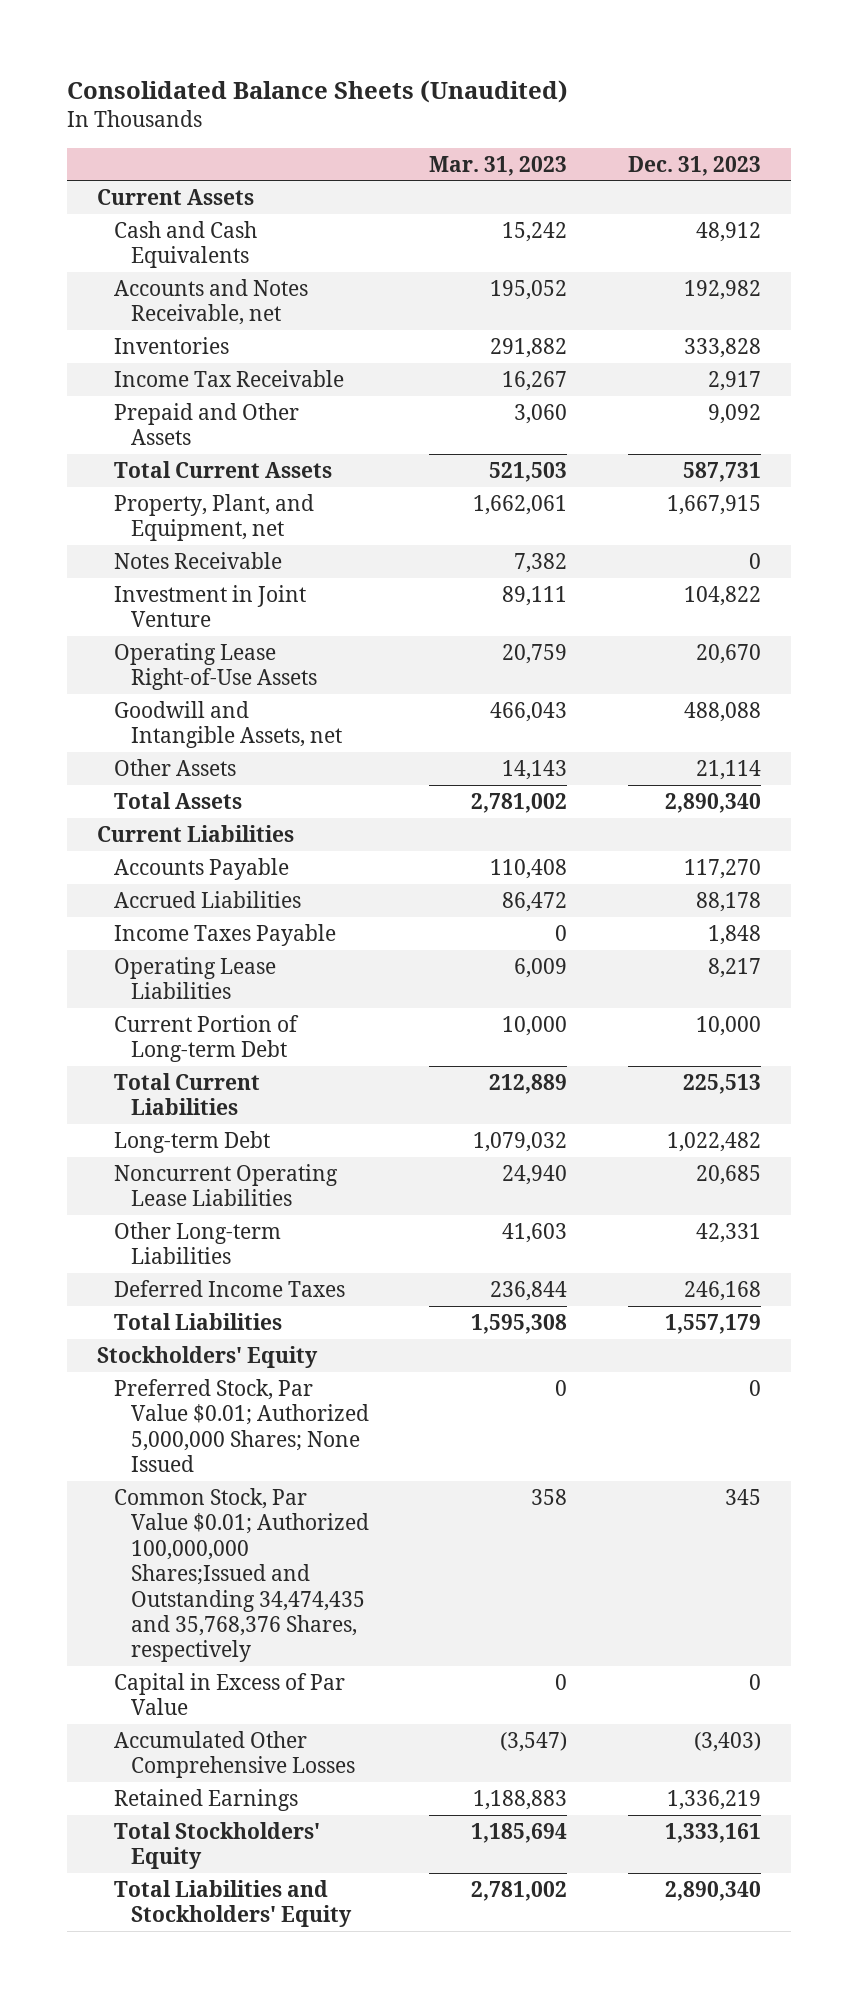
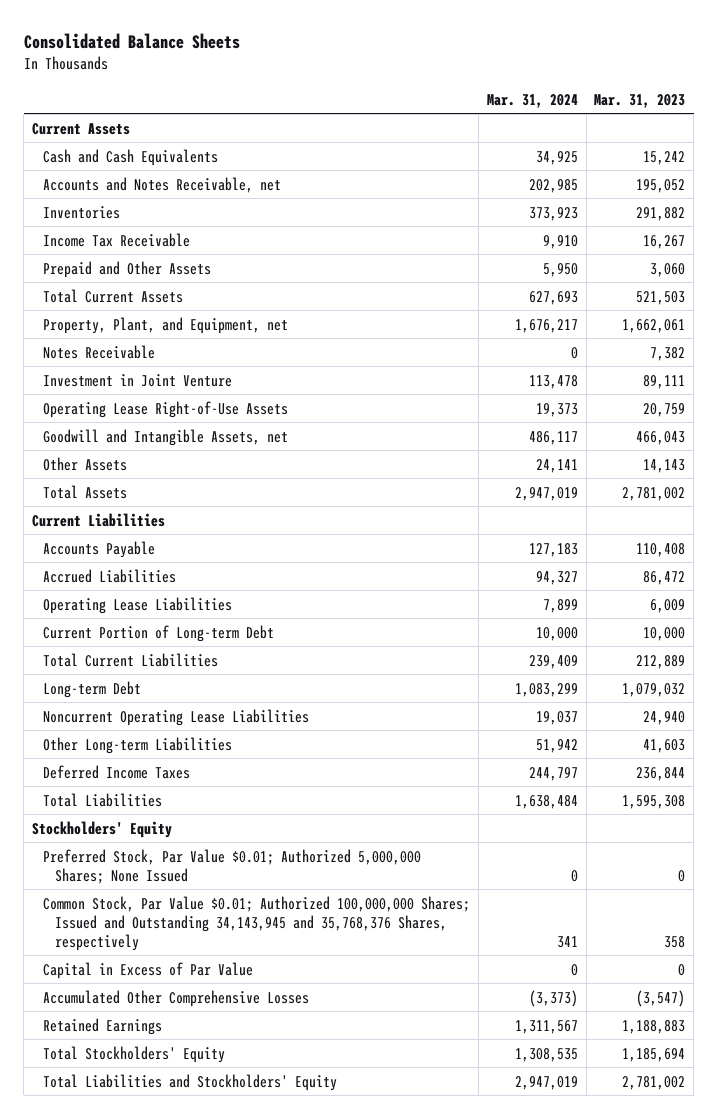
[66,79,568,103] Consolidated Balance Sheets (Unaudited) -> [23,33,240,50] Consolidated Balance Sheets
[627,155,761,176] Dec. 31, 2023 -> none
none -> [486,93,578,108] Mar. 31, 2024
[113,923,336,946] Income Taxes Payable -> none
[113,1487,369,1663] Common Stock, Par Value $0.01; Authorized 100,000,000 Shares;Issued and Outstanding 34,474,435 and 35,768,376 Shares, respectively -> [43,895,471,951] Common Stock, Par Value $0.01; Authorized 100,000,000 Shares; Issued and Outstanding 34,143,945 and 35,768,376 Shares, respectively

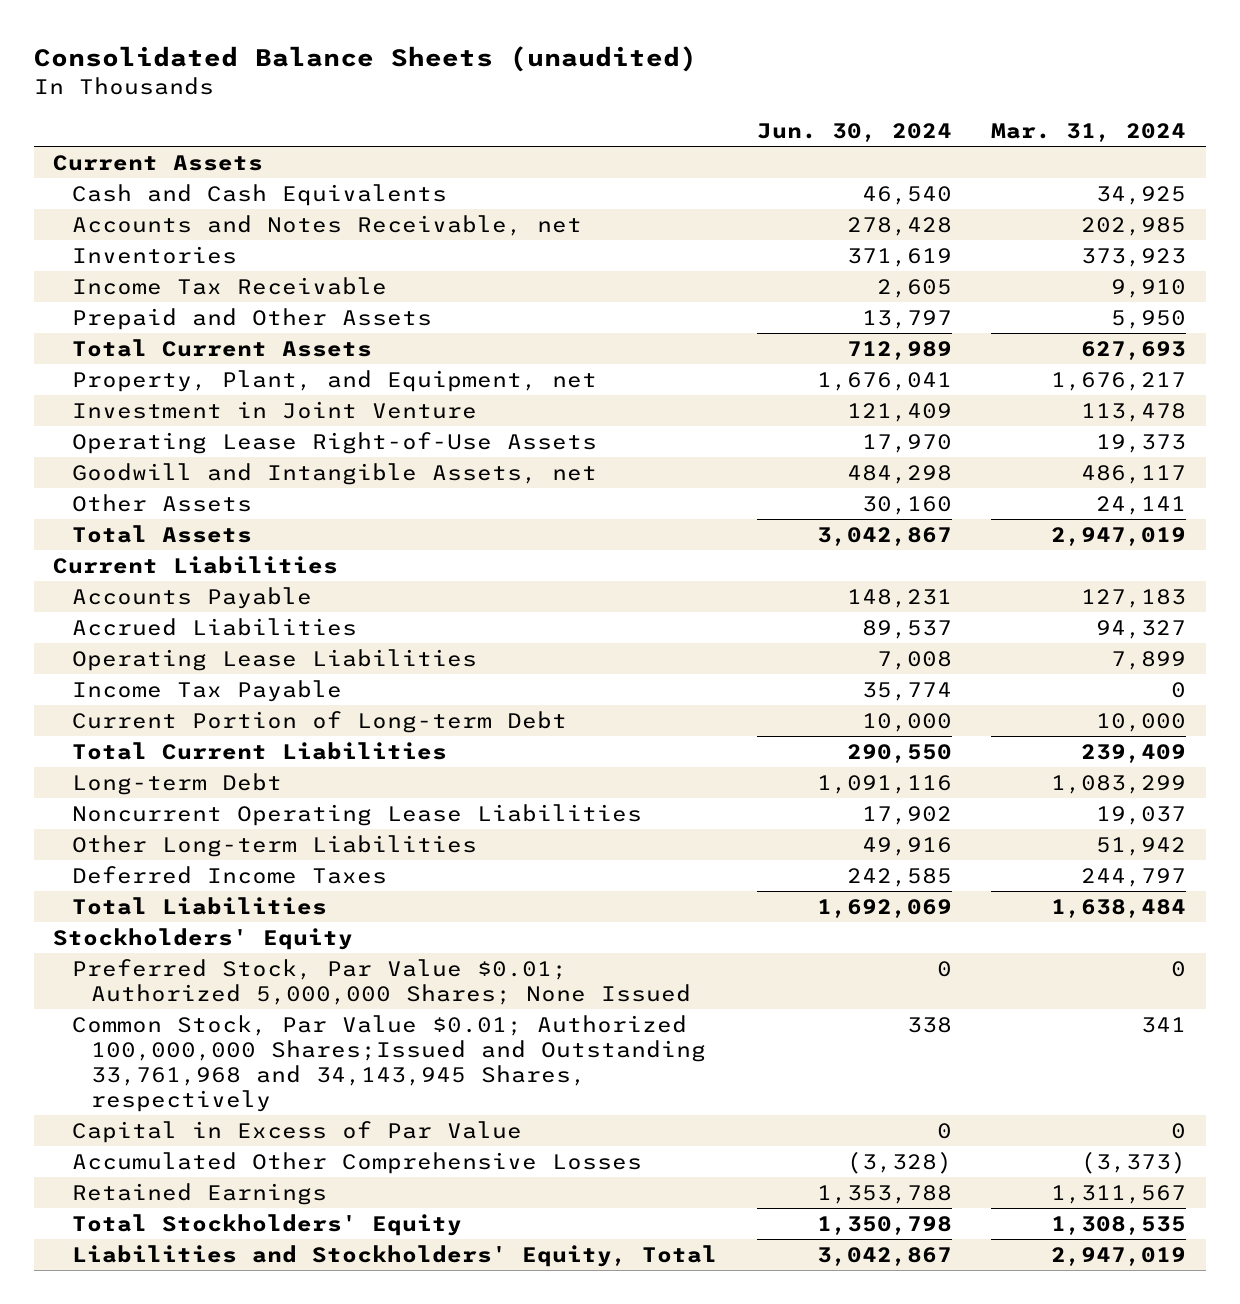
[23,33,240,50] Consolidated Balance Sheets -> [33,46,697,73] Consolidated Balance Sheets (unaudited)
[594,93,686,108] Mar. 31, 2023 -> none
none -> [756,123,952,143] Jun. 30, 2024
[43,344,156,359] Notes Receivable -> none
none -> [72,679,343,702] Income Tax Payable
[43,895,471,951] Common Stock, Par Value $0.01; Authorized 100,000,000 Shares; Issued and Outstanding 34,143,945 and 35,768,376 Shares, respectively -> [72,1014,707,1112] Common Stock, Par Value $0.01; Authorized 100,000,000 Shares;Issued and Outstanding 33,761,968 and 34,143,945 Shares, respectively
[43,1073,338,1091] Total Liabilities and Stockholders' Equity -> [72,1244,718,1267] Liabilities and Stockholders' Equity, Total

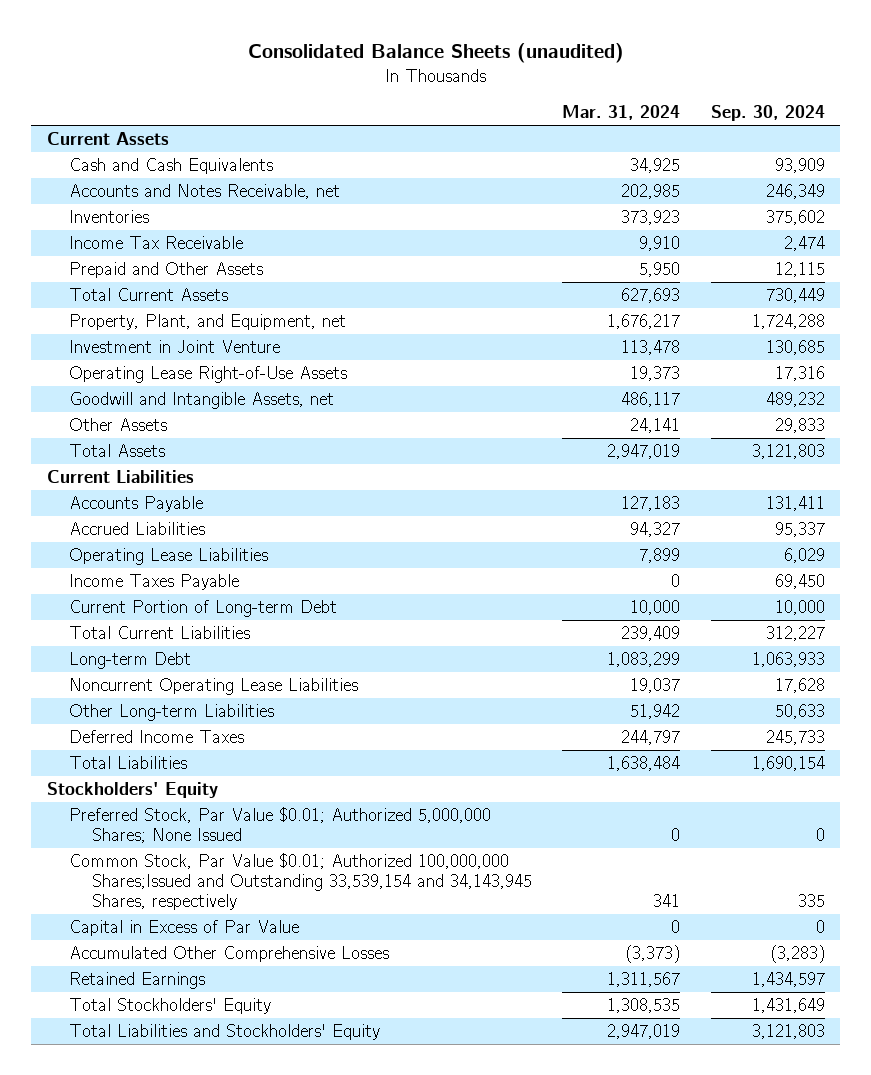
[756,123,952,143] Jun. 30, 2024 -> none
none -> [710,105,825,122] Sep. 30, 2024
[72,679,343,702] Income Tax Payable -> [69,574,240,591] Income Taxes Payable
[72,1014,707,1112] Common Stock, Par Value $0.01; Authorized 100,000,000 Shares;Issued and Outstanding 33,761,968 and 34,143,945 Shares, respectively -> [69,853,532,911] Common Stock, Par Value $0.01; Authorized 100,000,000 Shares;Issued and Outstanding 33,539,154 and 34,143,945 Shares, respectively
[72,1244,718,1267] Liabilities and Stockholders' Equity, Total -> [69,1024,381,1041] Total Liabilities and Stockholders' Equity

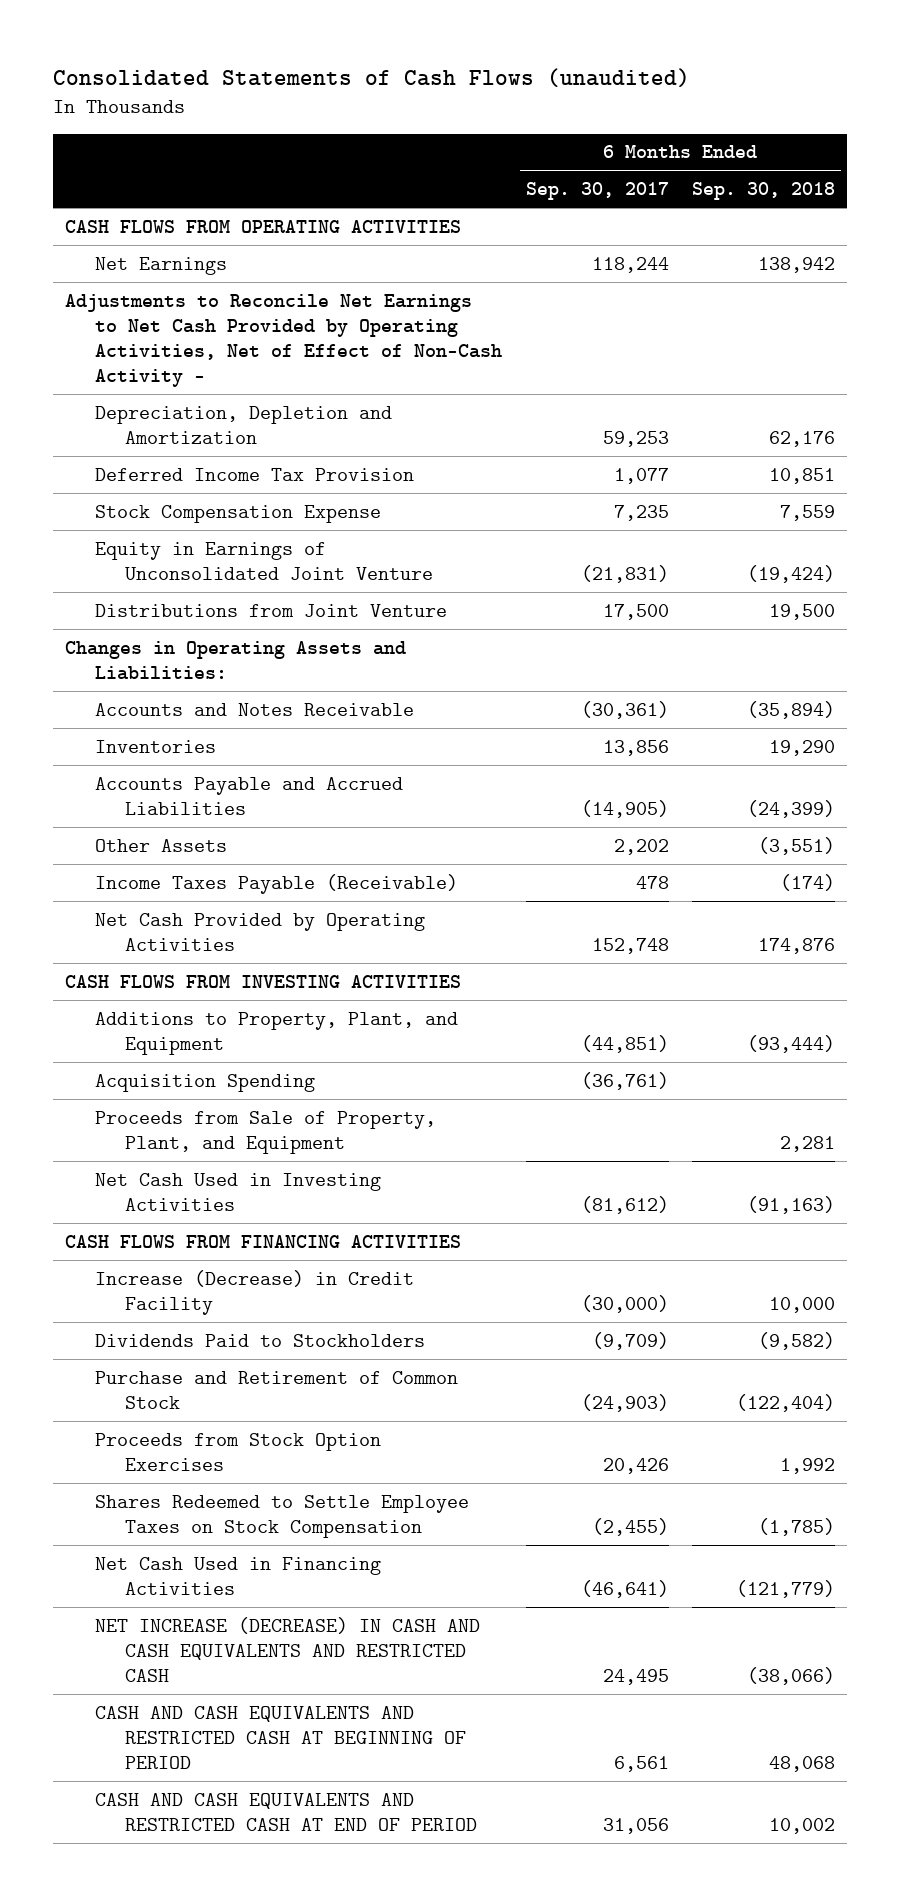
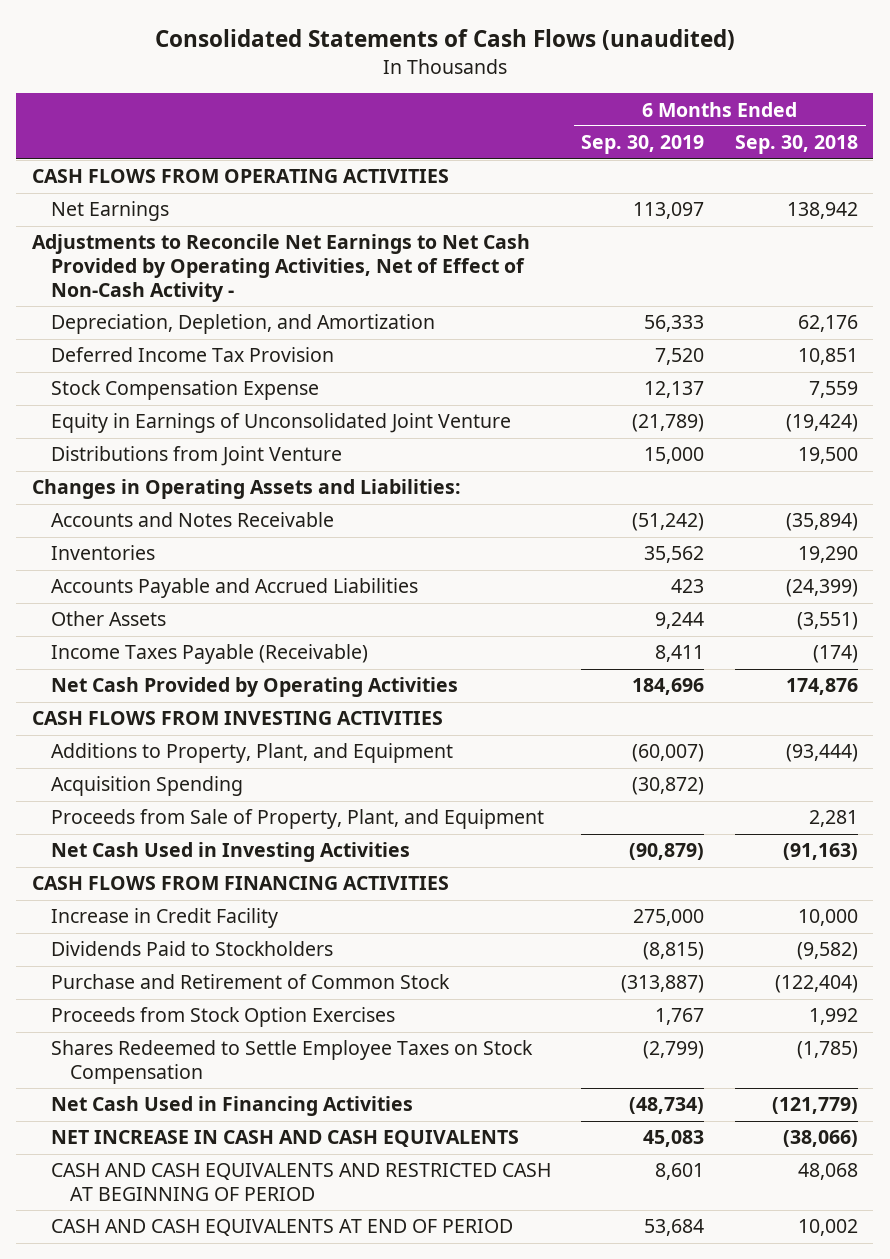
[525,182,669,201] Sep. 30, 2017 -> none
none -> [581,135,705,155] Sep. 30, 2019
[95,405,393,444] Depreciation, Depletion and Amortization -> [50,314,435,335] Depreciation, Depletion, and Amortization
[95,1269,415,1315] Increase (Decrease) in Credit Facility -> [50,908,278,929] Increase in Credit Facility
[95,1616,481,1682] NET INCREASE (DECREASE) IN CASH AND CASH EQUIVALENTS AND RESTRICTED CASH -> [50,1130,519,1148] NET INCREASE IN CASH AND CASH EQUIVALENTS
[95,1792,478,1831] CASH AND CASH EQUIVALENTS AND RESTRICTED CASH AT END OF PERIOD -> [50,1219,513,1237] CASH AND CASH EQUIVALENTS AT END OF PERIOD

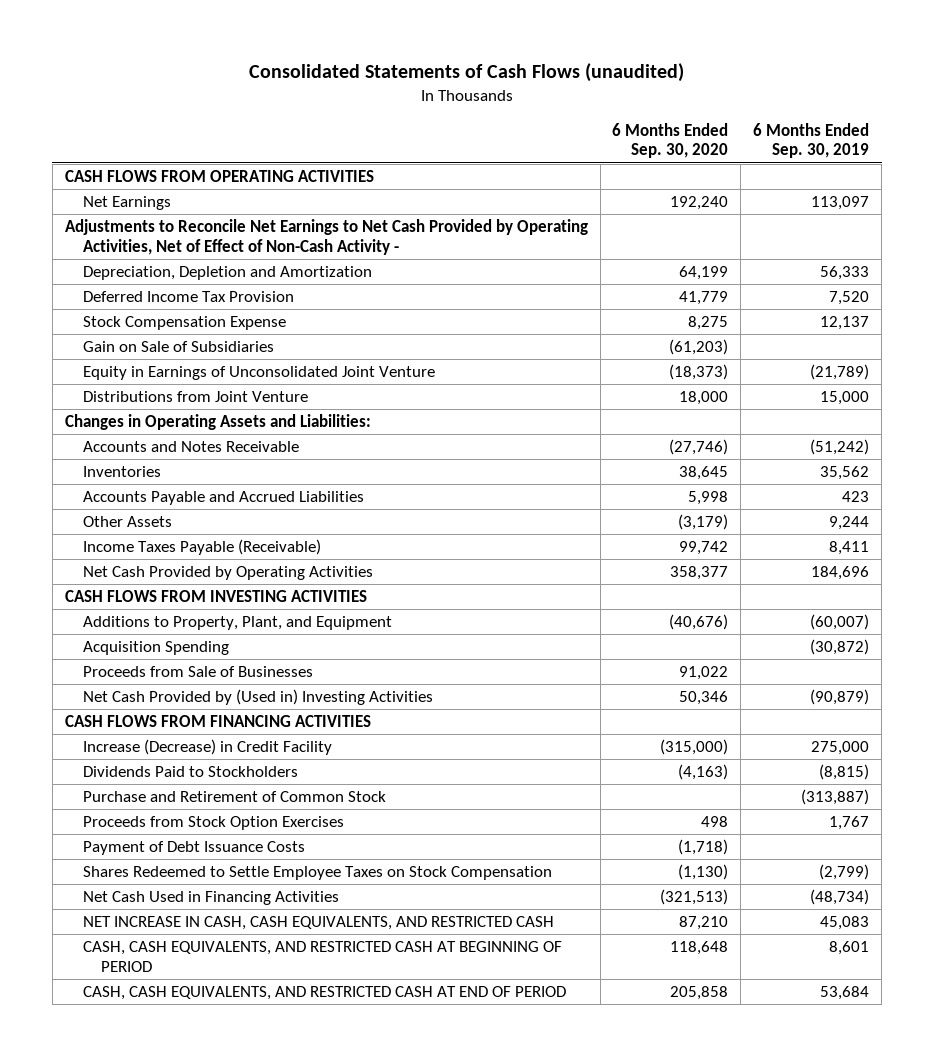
[734,135,858,155] Sep. 30, 2018 -> none
none -> [612,122,729,159] 6 Months Ended Sep. 30, 2020
[50,314,435,335] Depreciation, Depletion, and Amortization -> [82,266,372,281] Depreciation, Depletion and Amortization
none -> [82,341,274,353] Gain on Sale of Subsidiaries
[50,809,544,830] Proceeds from Sale of Property, Plant, and Equipment -> none
none -> [82,666,313,678] Proceeds from Sale of Businesses
[50,842,410,863] Net Cash Used in Investing Activities -> [82,689,433,706] Net Cash Provided by (Used in) Investing Activities
[50,908,278,929] Increase in Credit Facility -> [82,739,332,756] Increase (Decrease) in Credit Facility
none -> [82,841,305,856] Payment of Debt Issuance Costs
[50,1130,519,1148] NET INCREASE IN CASH AND CASH EQUIVALENTS -> [82,916,554,931] NET INCREASE IN CASH, CASH EQUIVALENTS, AND RESTRICTED CASH
[50,1163,551,1202] CASH AND CASH EQUIVALENTS AND RESTRICTED CASH AT BEGINNING OF PERIOD -> [82,941,562,972] CASH, CASH EQUIVALENTS, AND RESTRICTED CASH AT BEGINNING OF PERIOD
[50,1219,513,1237] CASH AND CASH EQUIVALENTS AT END OF PERIOD -> [82,986,566,1001] CASH, CASH EQUIVALENTS, AND RESTRICTED CASH AT END OF PERIOD

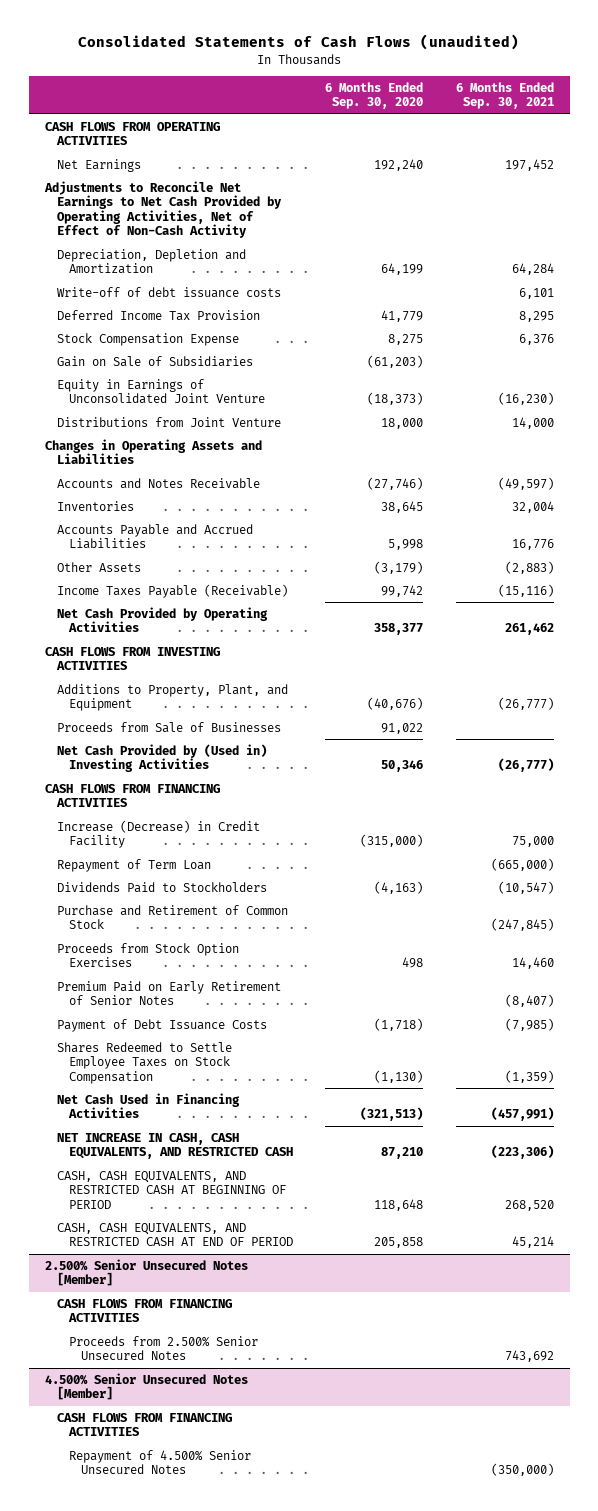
[753,122,870,159] 6 Months Ended Sep. 30, 2019 -> none
none -> [455,81,554,110] 6 Months Ended Sep. 30, 2021
[64,219,588,255] Adjustments to Reconcile Net Earnings to Net Cash Provided by Operating Activities, Net of Effect of Non-Cash Activity - -> [43,180,282,239] Adjustments to Reconcile Net Earnings to Net Cash Provided by Operating Activities, Net of Effect of Non-Cash Activity
none -> [56,286,281,298] Write-off of debt issuance costs
[64,414,371,431] Changes in Operating Assets and Liabilities: -> [44,438,262,465] Changes in Operating Assets and Liabilities
[82,641,229,656] Acquisition Spending -> none
none -> [56,858,211,872] Repayment of Term Loan
none -> [56,980,281,1006] Premium Paid on Early Retirement of Senior Notes
none -> [44,1258,248,1287] 2.500% Senior Unsecured Notes [Member]
none -> [56,1298,232,1323] CASH FLOWS FROM FINANCING ACTIVITIES
none -> [69,1335,259,1361] Proceeds from 2.500% Senior Unsecured Notes
none -> [44,1372,248,1401] 4.500% Senior Unsecured Notes [Member]
none -> [56,1412,232,1437] CASH FLOWS FROM FINANCING ACTIVITIES
none -> [69,1449,252,1475] Repayment of 4.500% Senior Unsecured Notes

